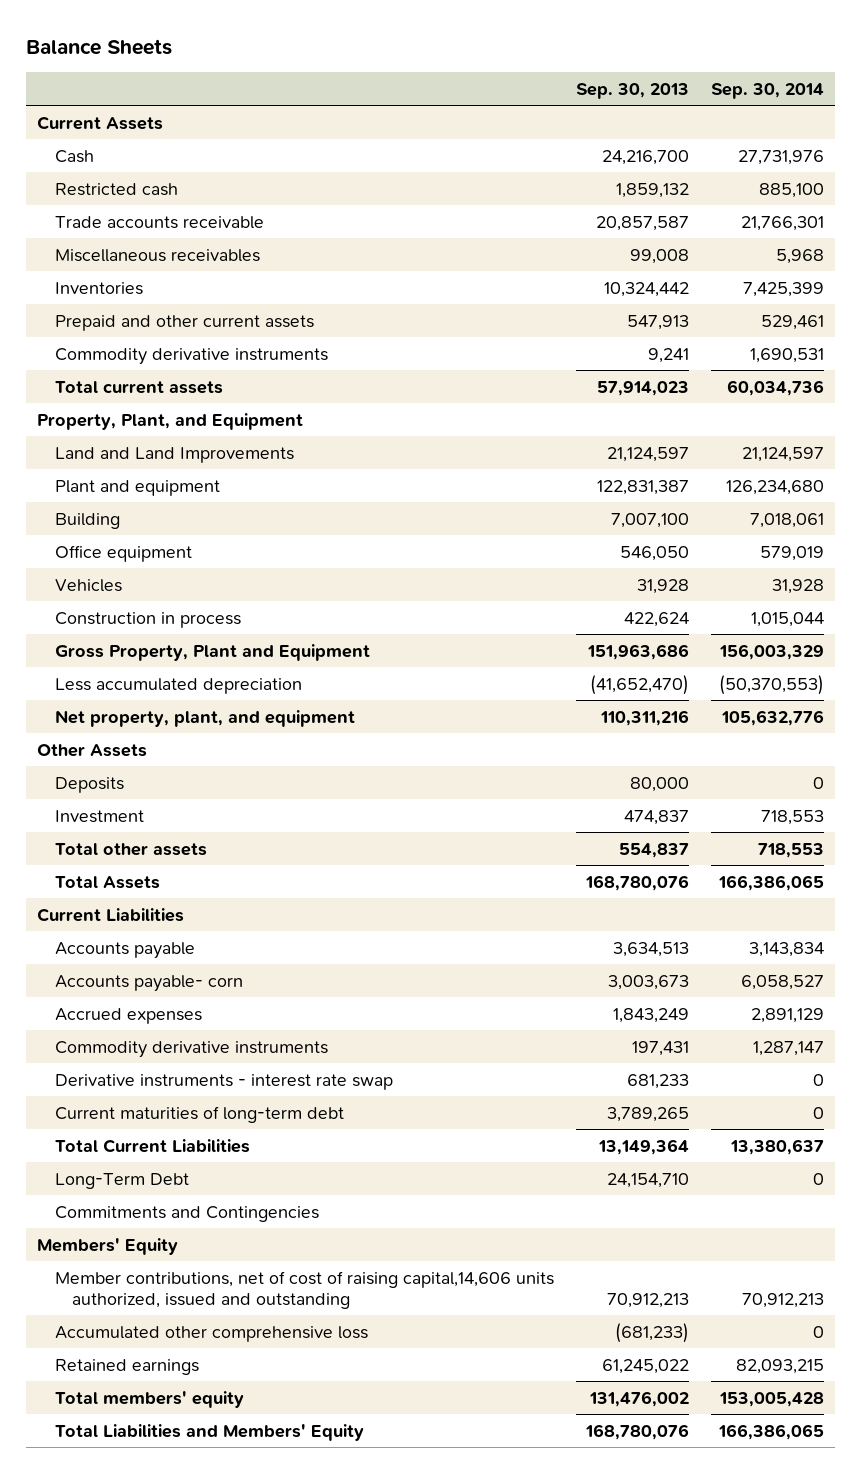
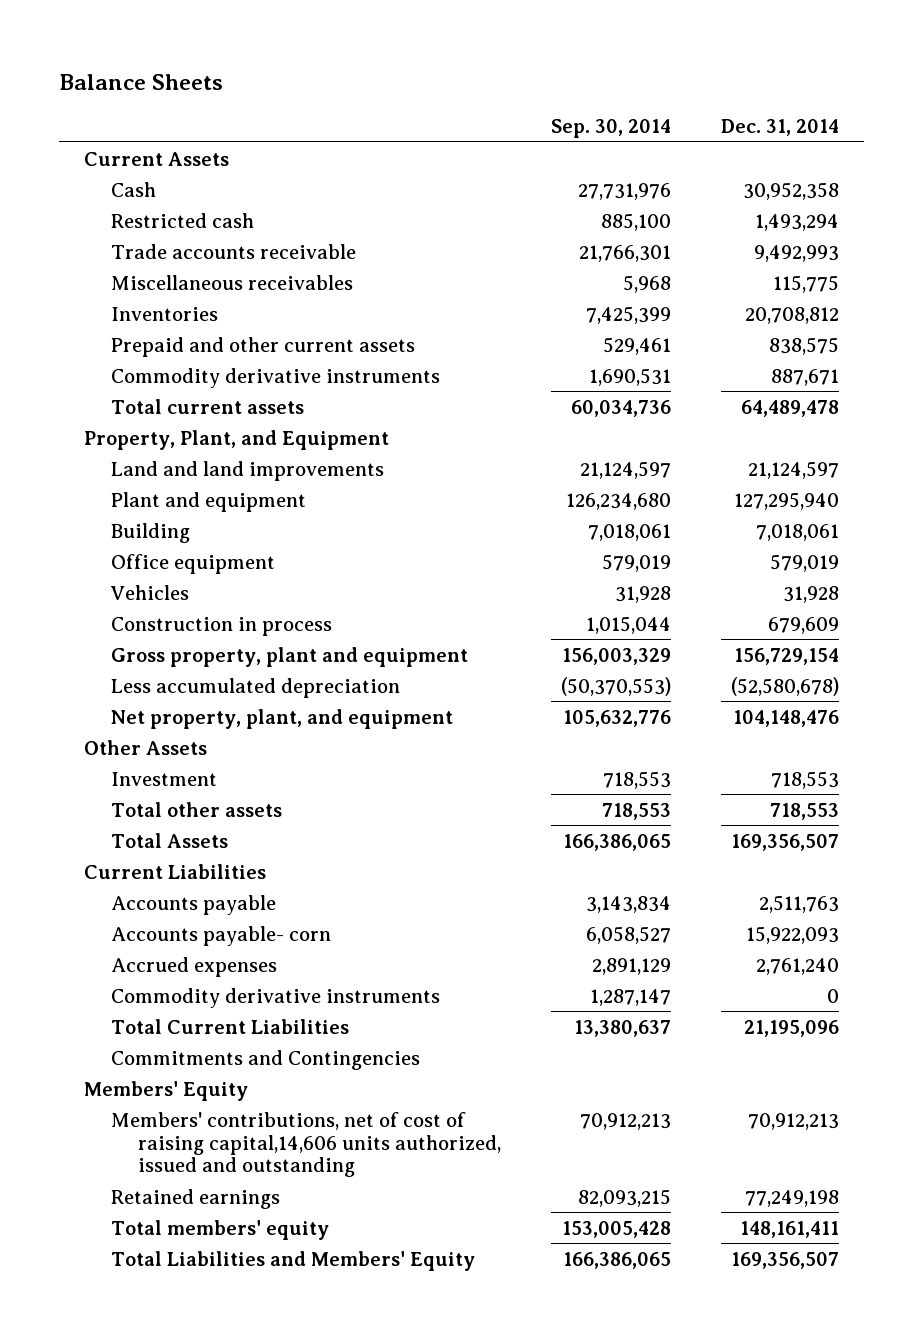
[575,82,689,99] Sep. 30, 2013 -> none
none -> [720,118,839,136] Dec. 31, 2014
[54,446,294,463] Land and Land Improvements -> [111,460,385,481] Land and land improvements
[54,643,370,661] Gross Property, Plant and Equipment -> [111,646,469,667] Gross property, plant and equipment
[54,776,124,793] Deposits -> none
[54,1073,393,1090] Derivative instruments - interest rate swap -> none
[54,1105,344,1123] Current maturities of long-term debt -> none
[54,1172,189,1189] Long-Term Debt -> none
[54,1325,368,1342] Accumulated other comprehensive loss -> none
[54,1270,554,1310] Member contributions, net of cost of raising capital,14,606 units authorized, issued and outstanding -> [111,1111,502,1178] Members' contributions, net of cost of raising capital,14,606 units authorized, issued and outstanding

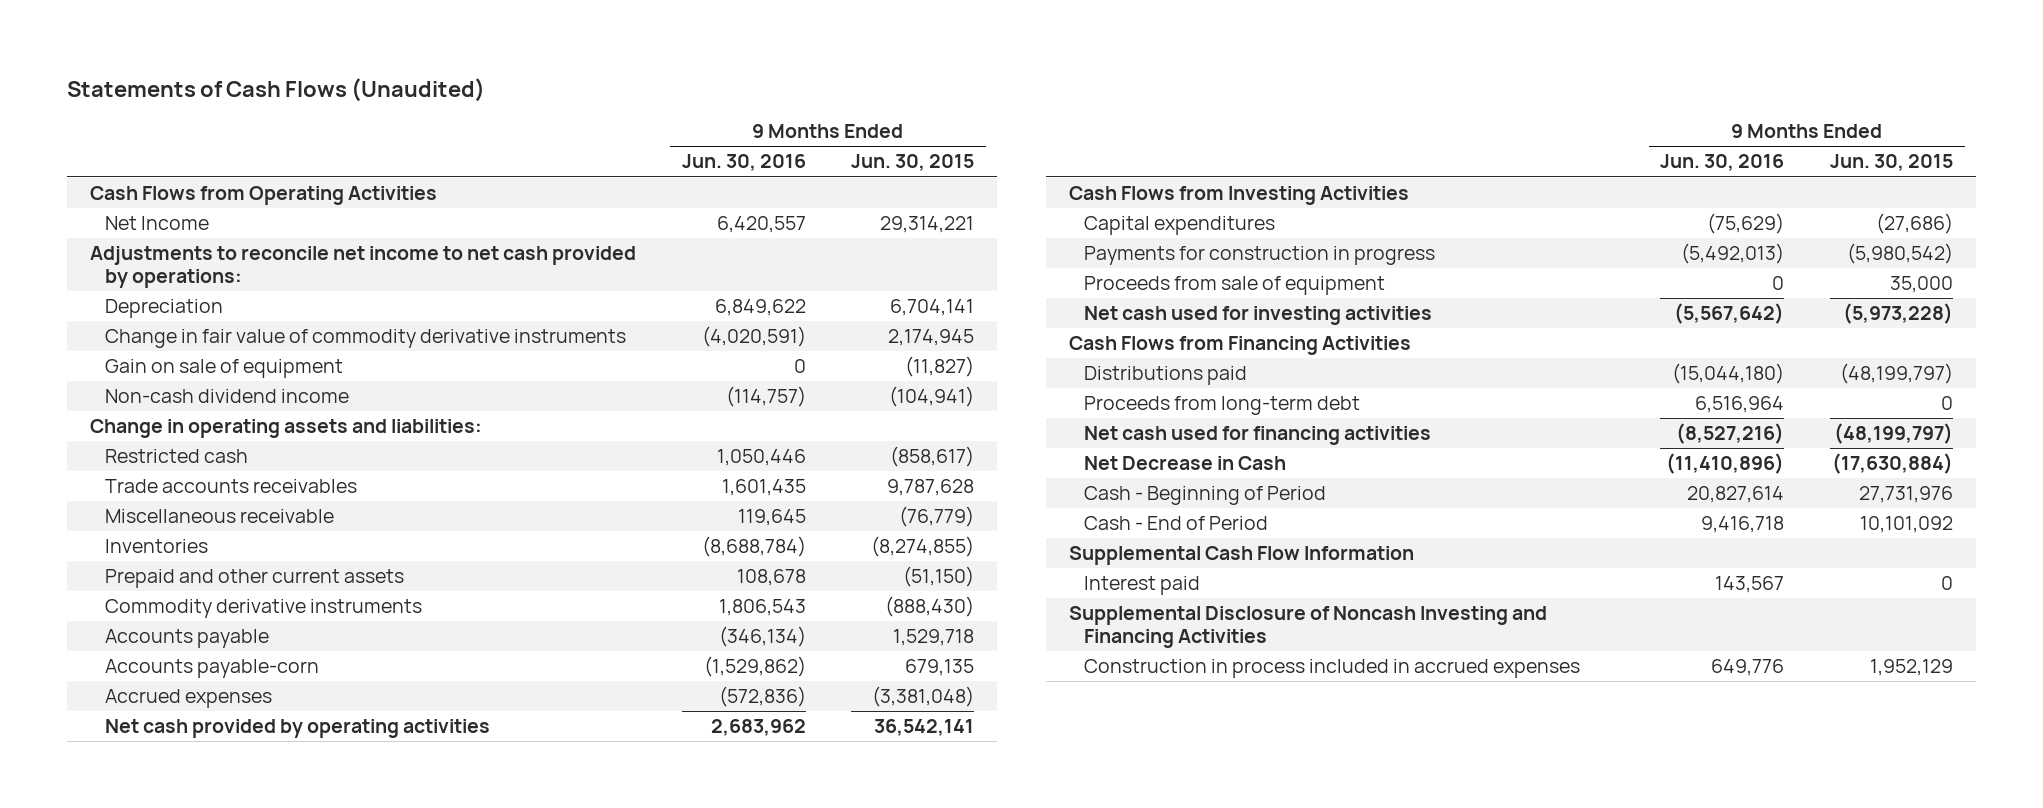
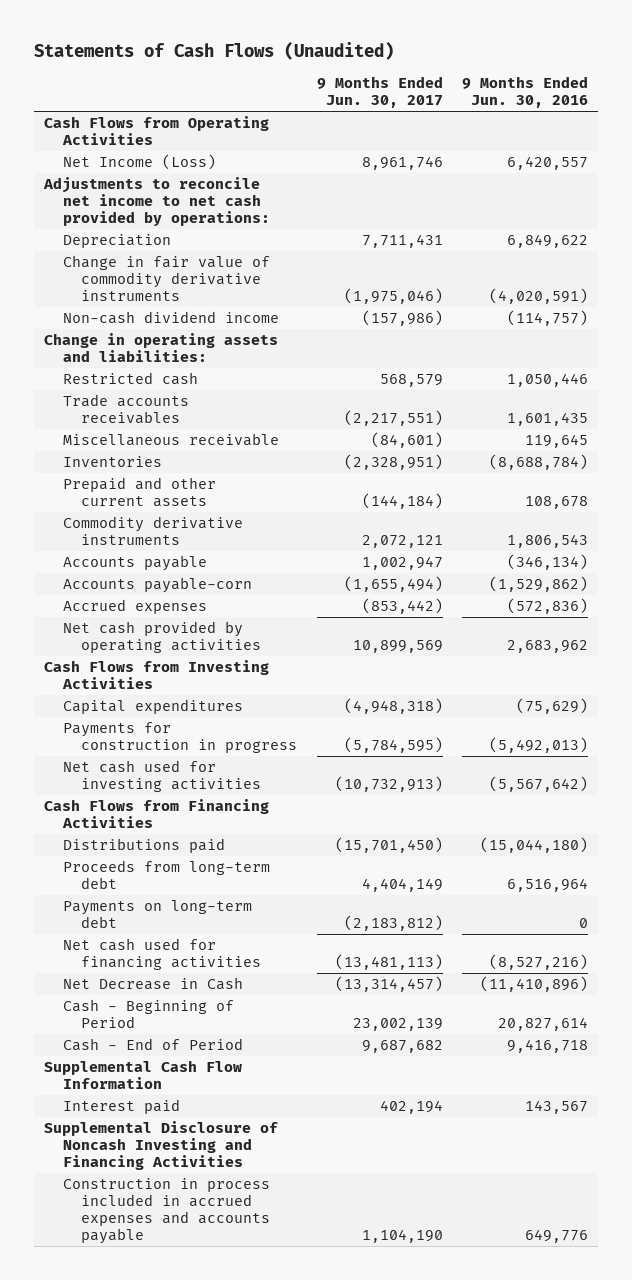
[851,154,975,172] Jun. 30, 2015 -> none
none -> [316,76,443,109] 9 Months Ended Jun. 30, 2017
[105,216,210,231] Net Income -> [62,154,216,171] Net Income (Loss)
[105,359,344,379] Gain on sale of equipment -> none
[1084,276,1386,296] Proceeds from sale of equipment -> none
none -> [62,900,252,929] Payments on long-term debt
[1084,659,1581,679] Construction in process included in accrued expenses -> [62,1178,271,1245] Construction in process included in accrued expenses and accounts payable

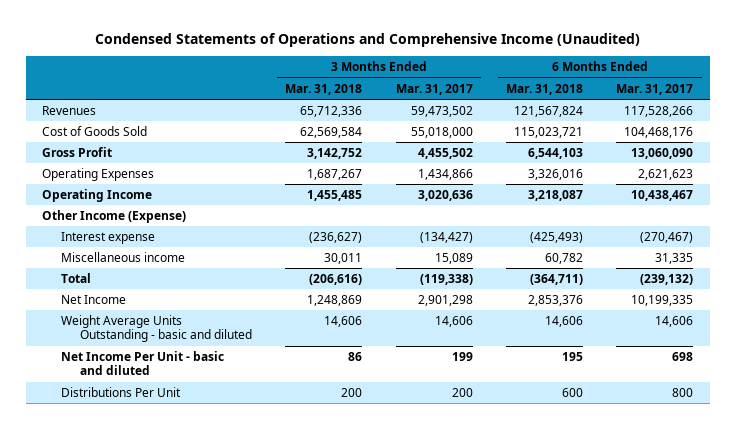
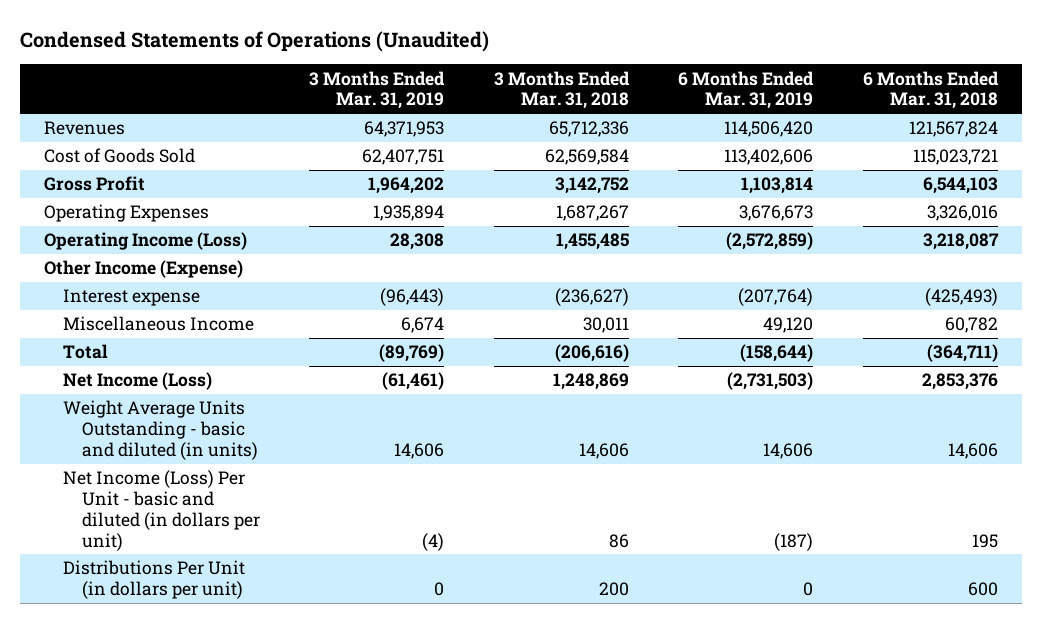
[94,33,640,48] Condensed Statements of Operations and Comprehensive Income (Unaudited) -> [19,30,489,52] Condensed Statements of Operations (Unaudited)
[395,83,473,95] Mar. 31, 2017 -> none
[616,83,694,95] Mar. 31, 2017 -> none
none -> [309,70,446,110] 3 Months Ended Mar. 31, 2019
none -> [678,70,815,110] 6 Months Ended Mar. 31, 2019
[42,189,153,203] Operating Income -> [44,232,248,251] Operating Income (Loss)
[61,252,186,263] Miscellaneous income -> [63,316,255,332] Miscellaneous Income
[61,295,127,305] Net Income -> [63,372,213,391] Net Income (Loss)
[61,315,253,343] Weight Average Units Outstanding - basic and diluted -> [63,400,258,460] Weight Average Units Outstanding - basic and diluted (in units)
[61,351,225,376] Net Income Per Unit - basic and diluted -> [63,470,260,551] Net Income (Loss) Per Unit - basic and diluted (in dollars per unit)
[61,387,182,398] Distributions Per Unit -> [63,560,246,600] Distributions Per Unit (in dollars per unit)

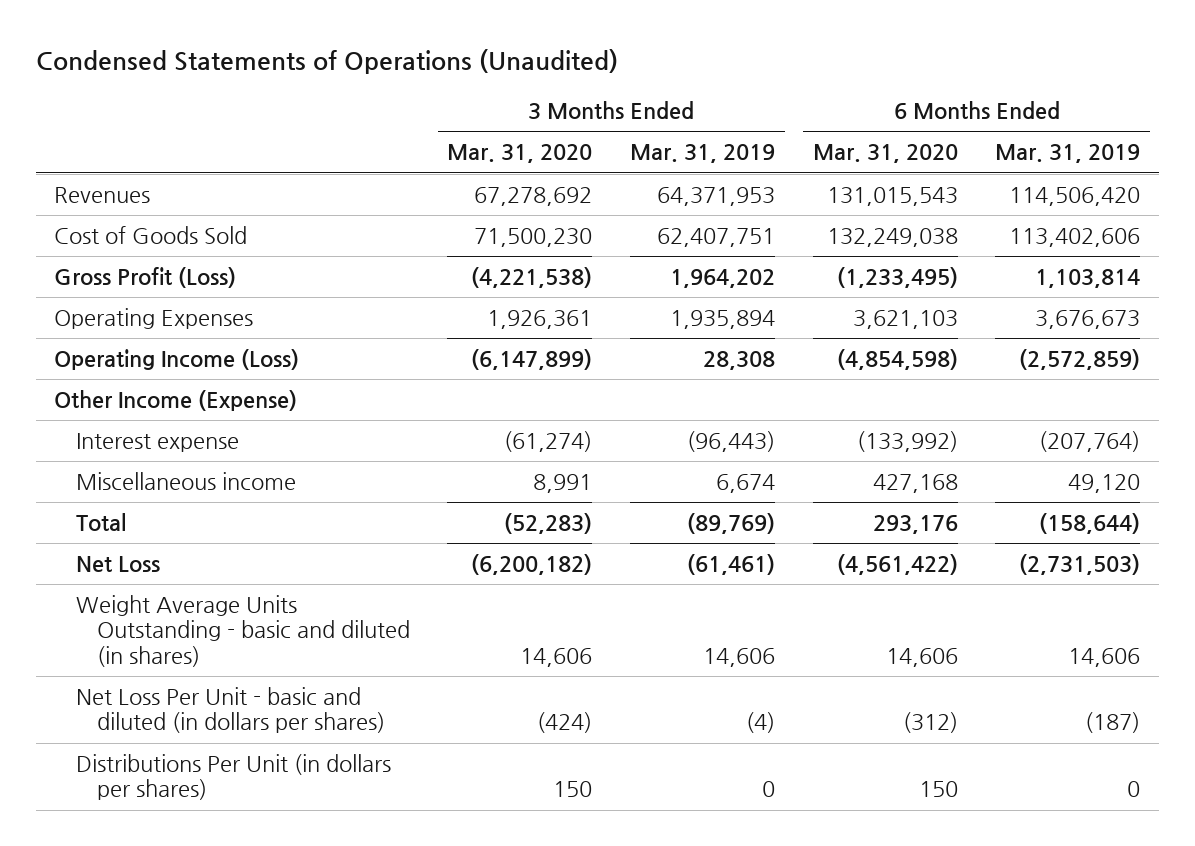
[493,70,630,110] 3 Months Ended Mar. 31, 2018 -> none
[862,70,999,110] 6 Months Ended Mar. 31, 2018 -> none
none -> [447,144,593,164] Mar. 31, 2020
none -> [812,144,958,164] Mar. 31, 2020
[44,176,146,192] Gross Profit -> [54,267,237,289] Gross Profit (Loss)
[63,316,255,332] Miscellaneous Income -> [75,472,296,491] Miscellaneous income
[63,372,213,391] Net Income (Loss) -> [75,556,160,573] Net Loss
[63,400,258,460] Weight Average Units Outstanding - basic and diluted (in units) -> [75,595,410,667] Weight Average Units Outstanding - basic and diluted (in shares)
[63,470,260,551] Net Income (Loss) Per Unit - basic and diluted (in dollars per unit) -> [75,687,385,734] Net Loss Per Unit - basic and diluted (in dollars per shares)
[63,560,246,600] Distributions Per Unit (in dollars per unit) -> [75,754,391,801] Distributions Per Unit (in dollars per shares)

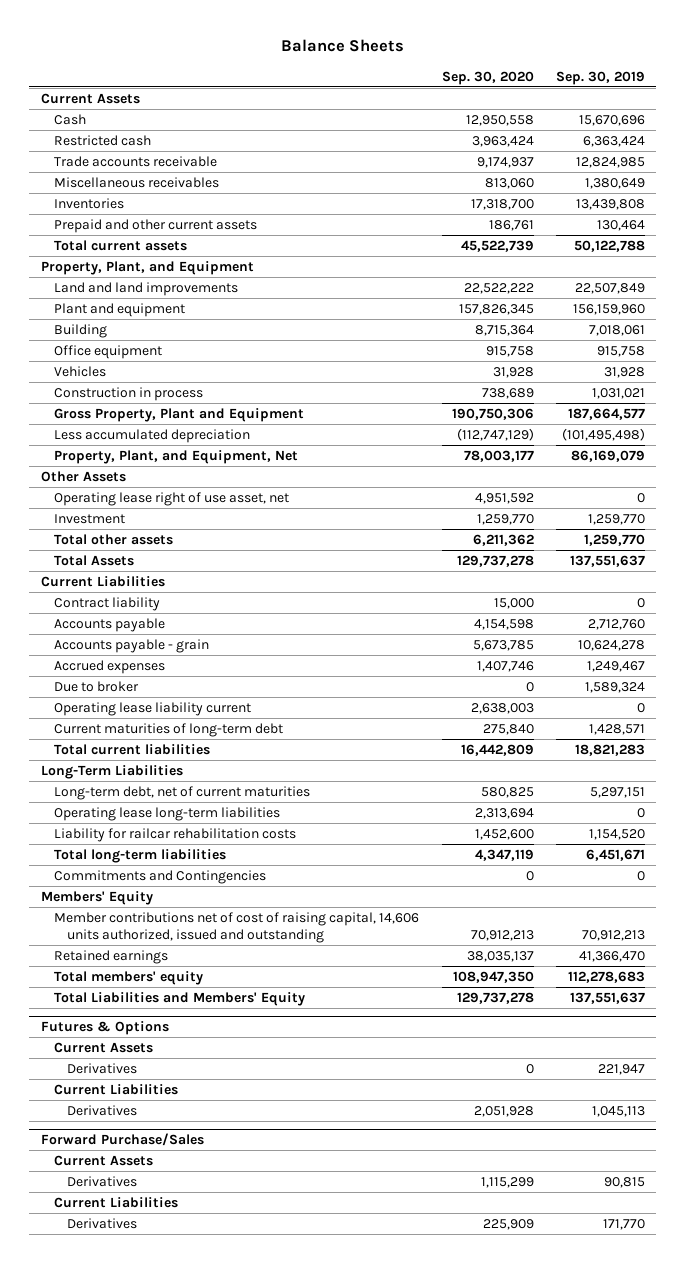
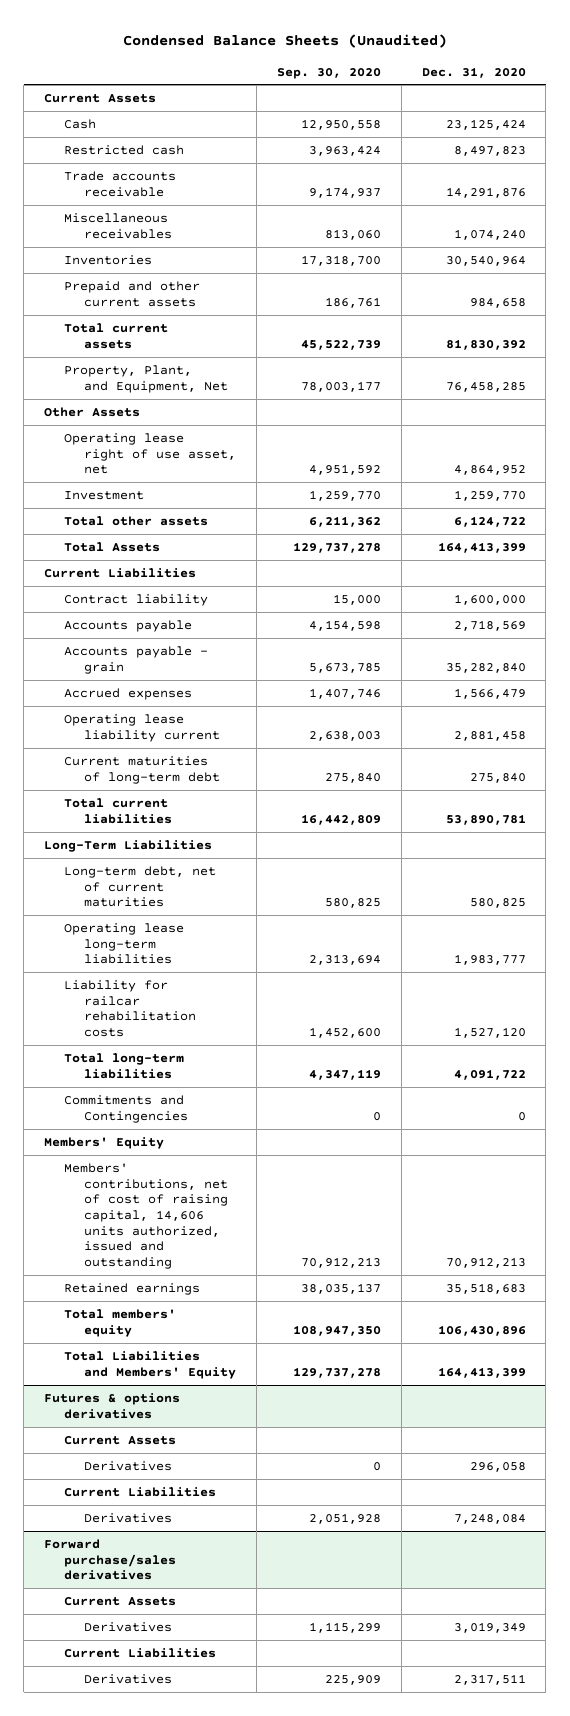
[280,39,404,53] Balance Sheets -> [122,34,447,49] Condensed Balance Sheets (Unaudited)
[556,70,646,85] Sep. 30, 2019 -> none
none -> [421,66,526,78] Dec. 31, 2020
[40,261,254,276] Property, Plant, and Equipment -> none
[54,282,239,297] Land and land improvements -> none
[54,303,186,318] Plant and equipment -> none
[54,324,108,339] Building -> none
[54,345,163,360] Office equipment -> none
[54,366,107,378] Vehicles -> none
[54,387,204,402] Construction in process -> none
[54,408,305,423] Gross Property, Plant and Equipment -> none
[54,429,251,444] Less accumulated depreciation -> none
[54,681,140,693] Due to broker -> none
[54,912,420,943] Member contributions net of cost of raising capital, 14,606 units authorized, issued and outstanding -> [64,1162,229,1270] Members' contributions, net of cost of raising capital, 14,606 units authorized, issued and outstanding
[40,1021,169,1036] Futures & Options -> [44,1392,181,1419] Futures & options derivatives
[40,1133,204,1147] Forward Purchase/Sales -> [44,1538,177,1581] Forward purchase/sales derivatives

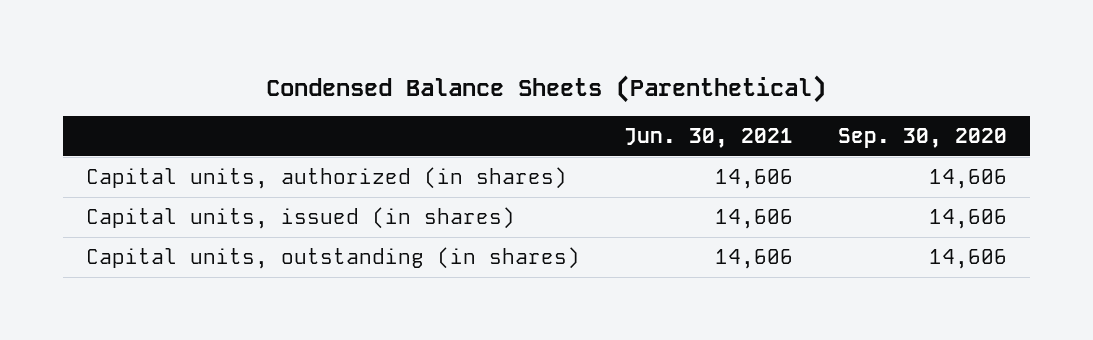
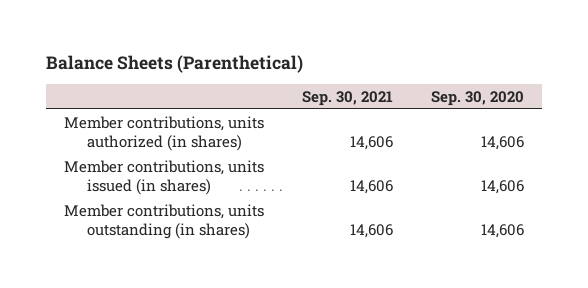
[266,74,827,103] Condensed Balance Sheets (Parenthetical) -> [45,55,303,74] Balance Sheets (Parenthetical)
[624,128,794,149] Jun. 30, 2021 -> none
none -> [302,90,394,106] Sep. 30, 2021
[85,167,567,190] Capital units, authorized (in shares) -> [64,115,265,152] Member contributions, units authorized (in shares)
[85,207,515,230] Capital units, issued (in shares) -> [64,159,265,196] Member contributions, units issued (in shares)
[85,247,580,270] Capital units, outstanding (in shares) -> [64,203,265,240] Member contributions, units outstanding (in shares)

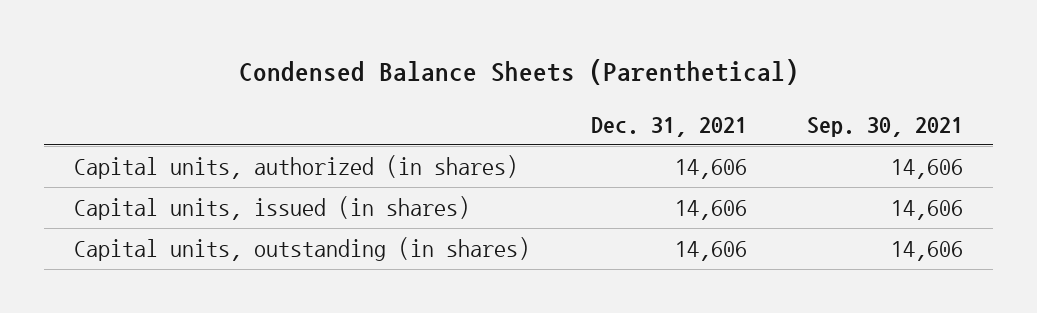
[45,55,303,74] Balance Sheets (Parenthetical) -> [238,59,799,86] Condensed Balance Sheets (Parenthetical)
[430,90,524,106] Sep. 30, 2020 -> none
none -> [590,116,747,137] Dec. 31, 2021
[64,115,265,152] Member contributions, units authorized (in shares) -> [74,155,519,180] Capital units, authorized (in shares)
[64,159,265,196] Member contributions, units issued (in shares) -> [74,196,471,221] Capital units, issued (in shares)
[64,203,265,240] Member contributions, units outstanding (in shares) -> [74,237,531,262] Capital units, outstanding (in shares)

